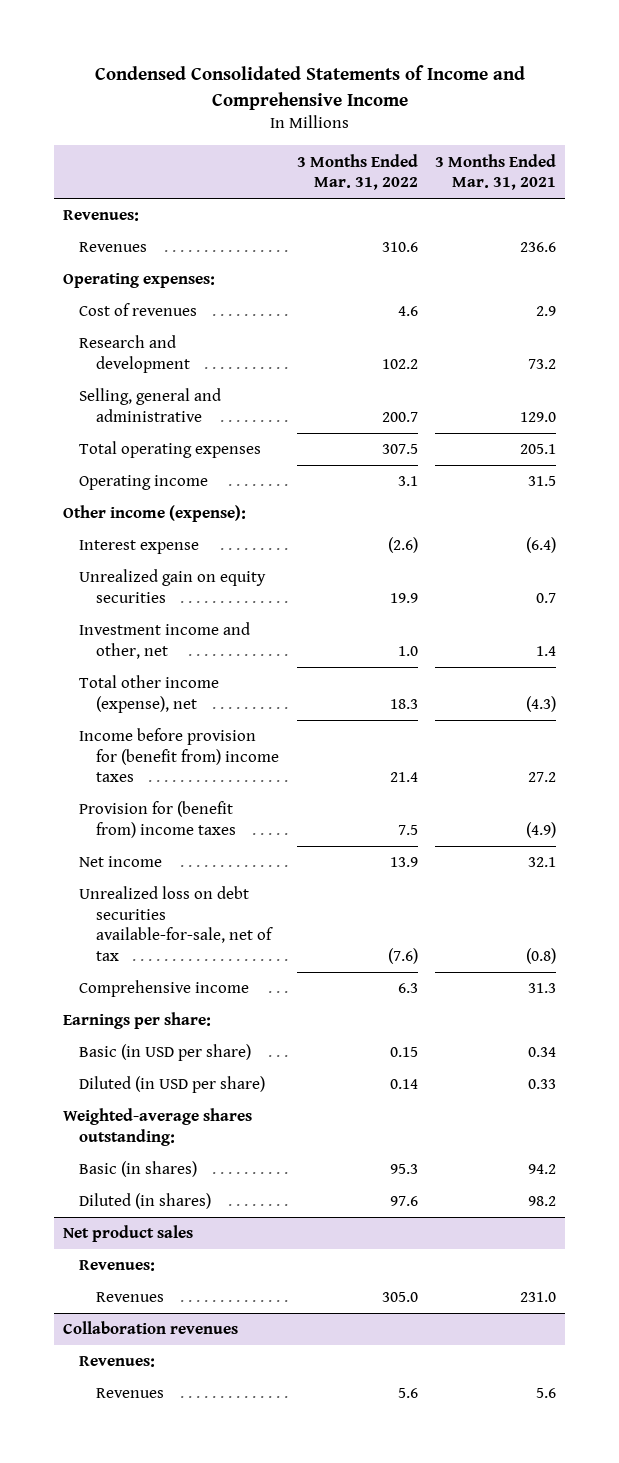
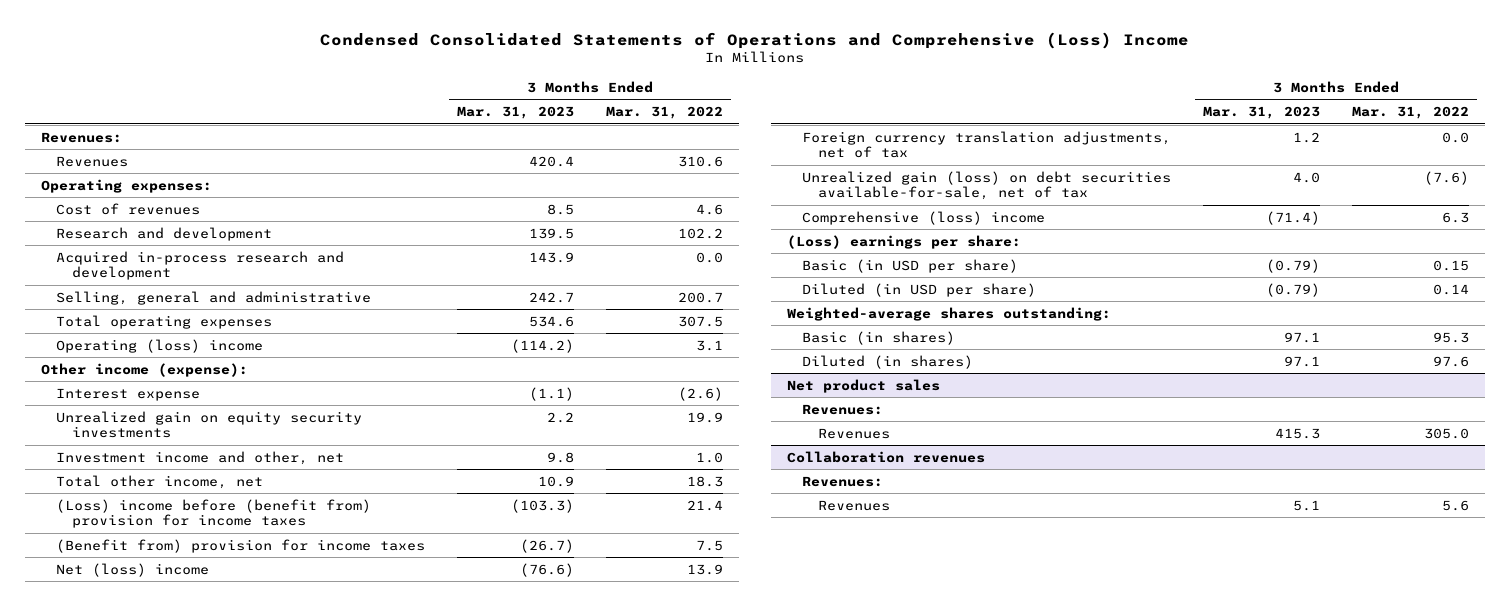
[94,64,525,110] Condensed Consolidated Statements of Income and Comprehensive Income -> [319,31,1189,49] Condensed Consolidated Statements of Operations and Comprehensive (Loss) Income
[435,153,557,191] 3 Months Ended Mar. 31, 2021 -> none
none -> [457,106,575,120] Mar. 31, 2023
none -> [56,250,345,281] Acquired in-process research and development
[79,475,209,491] Operating income -> [56,338,264,353] Operating (loss) income
[79,569,267,603] Unrealized gain on equity securities -> [56,410,363,439] Unrealized gain on equity security investments
[79,675,220,713] Total other income (expense), net -> [56,474,264,489] Total other income, net
[79,728,279,783] Income before provision for (benefit from) income taxes -> [56,498,372,529] (Loss) income before (benefit from) provision for income taxes
[79,801,236,838] Provision for (benefit from) income taxes -> [56,538,426,553] (Benefit from) provision for income taxes
[79,856,163,868] Net income -> [56,562,210,577] Net (loss) income
none -> [802,130,1172,159] Foreign currency translation adjustments, net of tax
[79,886,273,962] Unrealized loss on debt securities available-for-sale, net of tax -> [802,170,1172,201] Unrealized gain (loss) on debt securities available-for-sale, net of tax
[79,980,250,998] Comprehensive income -> [802,210,1046,225] Comprehensive (loss) income
[62,1012,211,1030] Earnings per share: -> [786,234,1021,249] (Loss) earnings per share:

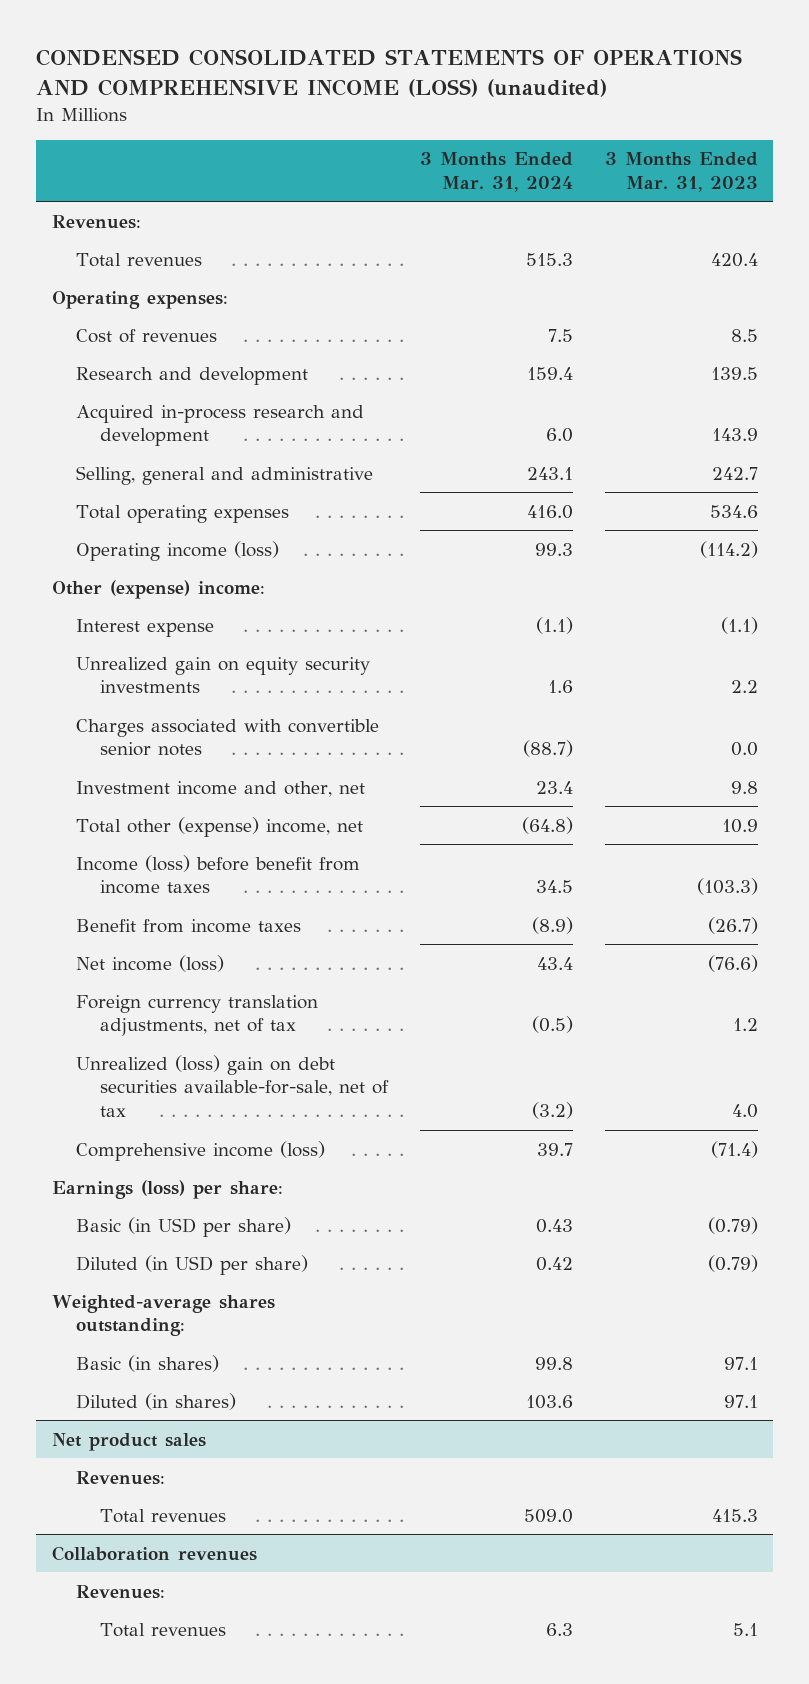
[319,31,1189,49] Condensed Consolidated Statements of Operations and Comprehensive (Loss) Income -> [35,49,742,97] CONDENSED CONSOLIDATED STATEMENTS OF OPERATIONS AND COMPREHENSIVE INCOME (LOSS) (unaudited)
[605,106,723,120] Mar. 31, 2022 -> none
none -> [419,152,573,192] 3 Months Ended Mar. 31, 2024
[56,155,129,167] Revenues -> [75,252,202,267] Total revenues
[56,338,264,353] Operating (loss) income -> [75,540,279,561] Operating income (loss)
[40,362,248,377] Other income (expense): -> [51,579,265,599] Other (expense) income:
none -> [75,718,379,757] Charges associated with convertible senior notes
[56,474,264,489] Total other income, net -> [75,816,363,837] Total other (expense) income, net
[56,498,372,529] (Loss) income before (benefit from) provision for income taxes -> [75,854,360,895] Income (loss) before benefit from income taxes
[56,538,426,553] (Benefit from) provision for income taxes -> [75,918,301,933] Benefit from income taxes
[56,562,210,577] Net (loss) income -> [75,954,224,972] Net income (loss)
[802,170,1172,201] Unrealized gain (loss) on debt securities available-for-sale, net of tax -> [75,1054,390,1118] Unrealized (loss) gain on debt securities available-for-sale, net of tax
[802,210,1046,225] Comprehensive (loss) income -> [75,1140,325,1161] Comprehensive income (loss)
[786,234,1021,249] (Loss) earnings per share: -> [51,1179,283,1199] Earnings (loss) per share:
[818,427,891,439] Revenues -> [100,1508,227,1523] Total revenues
[818,499,891,511] Revenues -> [100,1622,227,1637] Total revenues

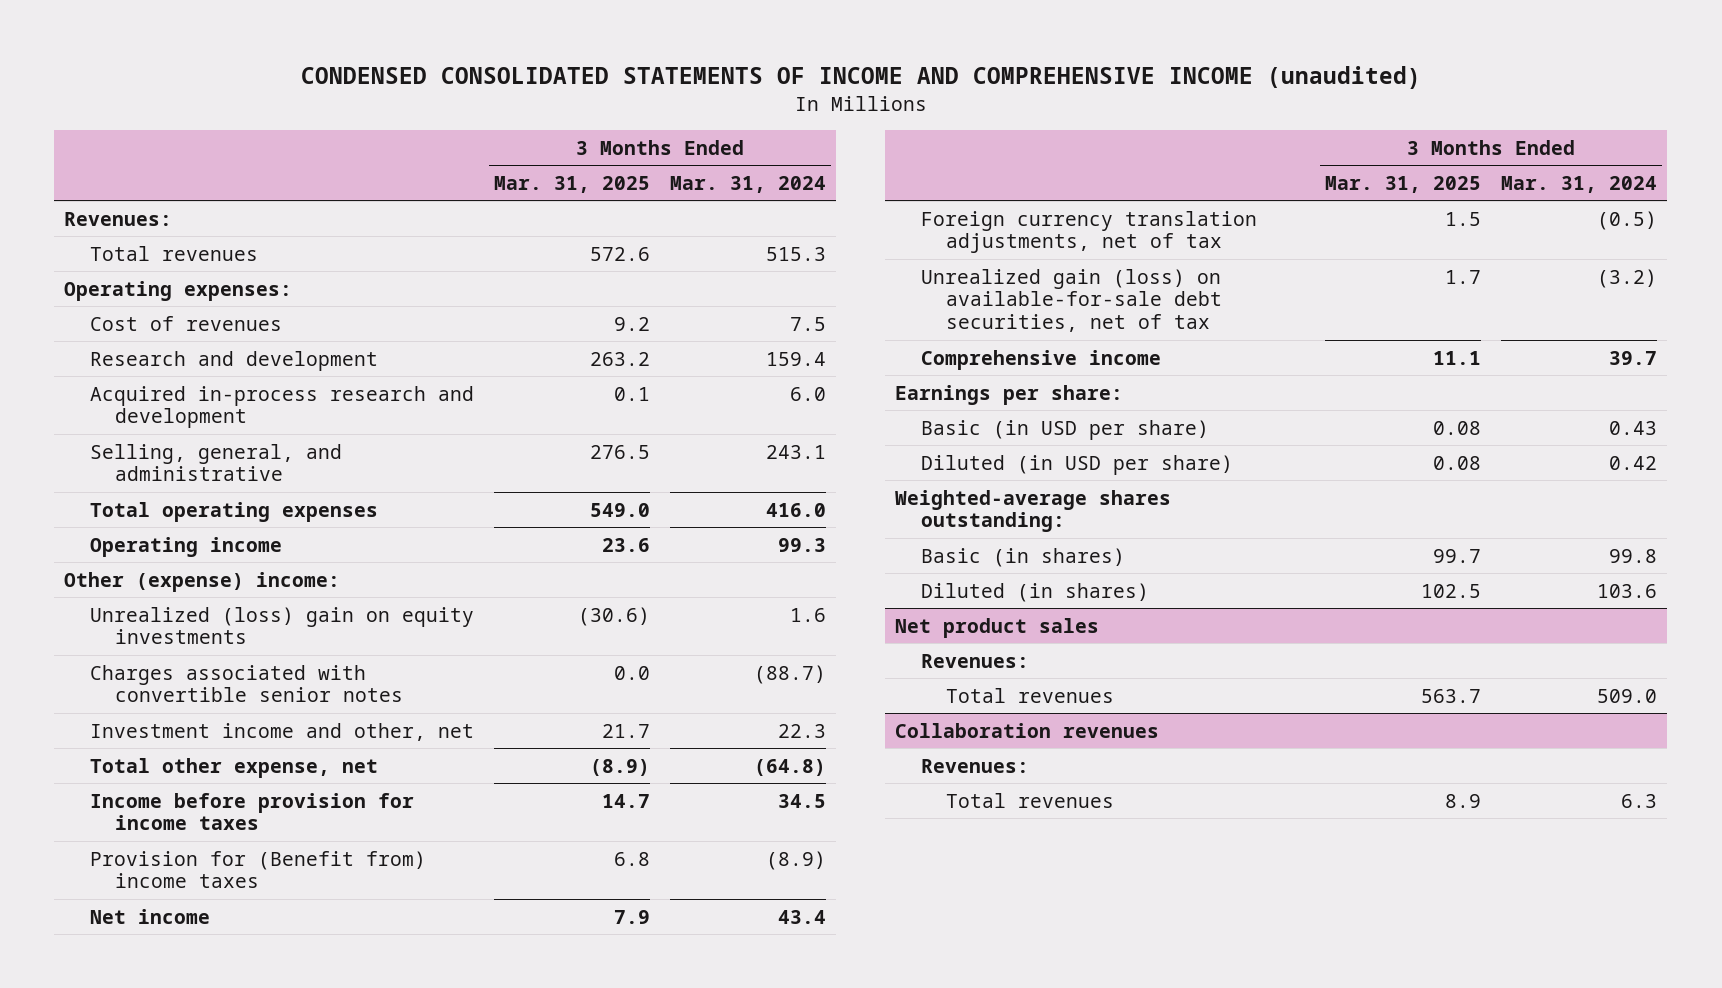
[35,49,742,97] CONDENSED CONSOLIDATED STATEMENTS OF OPERATIONS AND COMPREHENSIVE INCOME (LOSS) (unaudited) -> [300,66,1421,90] CONDENSED CONSOLIDATED STATEMENTS OF INCOME AND COMPREHENSIVE INCOME (unaudited)
[604,152,758,192] 3 Months Ended Mar. 31, 2023 -> none
none -> [494,175,651,193] Mar. 31, 2025
[75,465,373,485] Selling, general and administrative -> [89,443,342,482] Selling, general, and administrative
[75,540,279,561] Operating income (loss) -> [89,536,282,557] Operating income
[75,618,214,637] Interest expense -> none
[75,656,370,694] Unrealized gain on equity security investments -> [89,606,474,645] Unrealized (loss) gain on equity investments
[535,780,573,794] 23.4 -> [778,723,827,738] 22.3
[75,816,363,837] Total other (expense) income, net -> [89,757,378,778] Total other expense, net
[75,854,360,895] Income (loss) before benefit from income taxes -> [89,792,414,831] Income before provision for income taxes
[75,918,301,933] Benefit from income taxes -> [89,850,426,889] Provision for (Benefit from) income taxes
[75,954,224,972] Net income (loss) -> [89,908,210,924] Net income
[75,1054,390,1118] Unrealized (loss) gain on debt securities available-for-sale, net of tax -> [920,268,1223,333] Unrealized gain (loss) on available-for-sale debt securities, net of tax
[75,1140,325,1161] Comprehensive income (loss) -> [920,349,1161,370] Comprehensive income
[51,1179,283,1199] Earnings (loss) per share: -> [895,384,1124,405] Earnings per share:

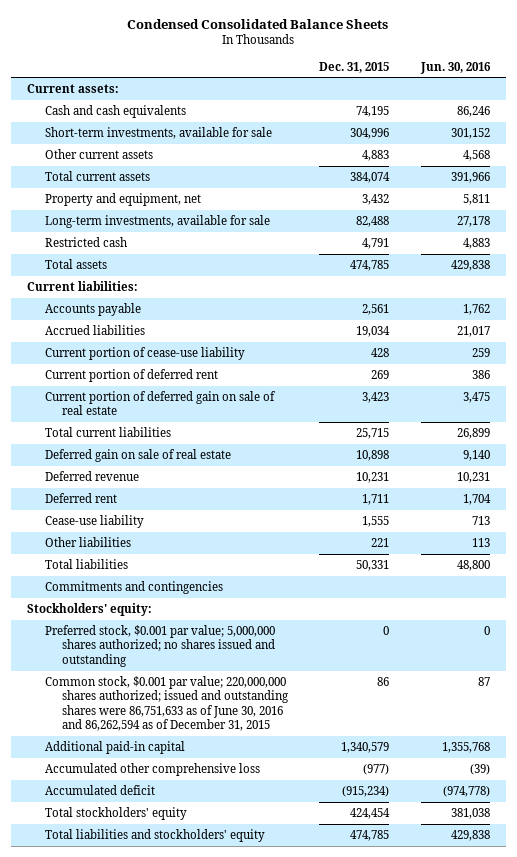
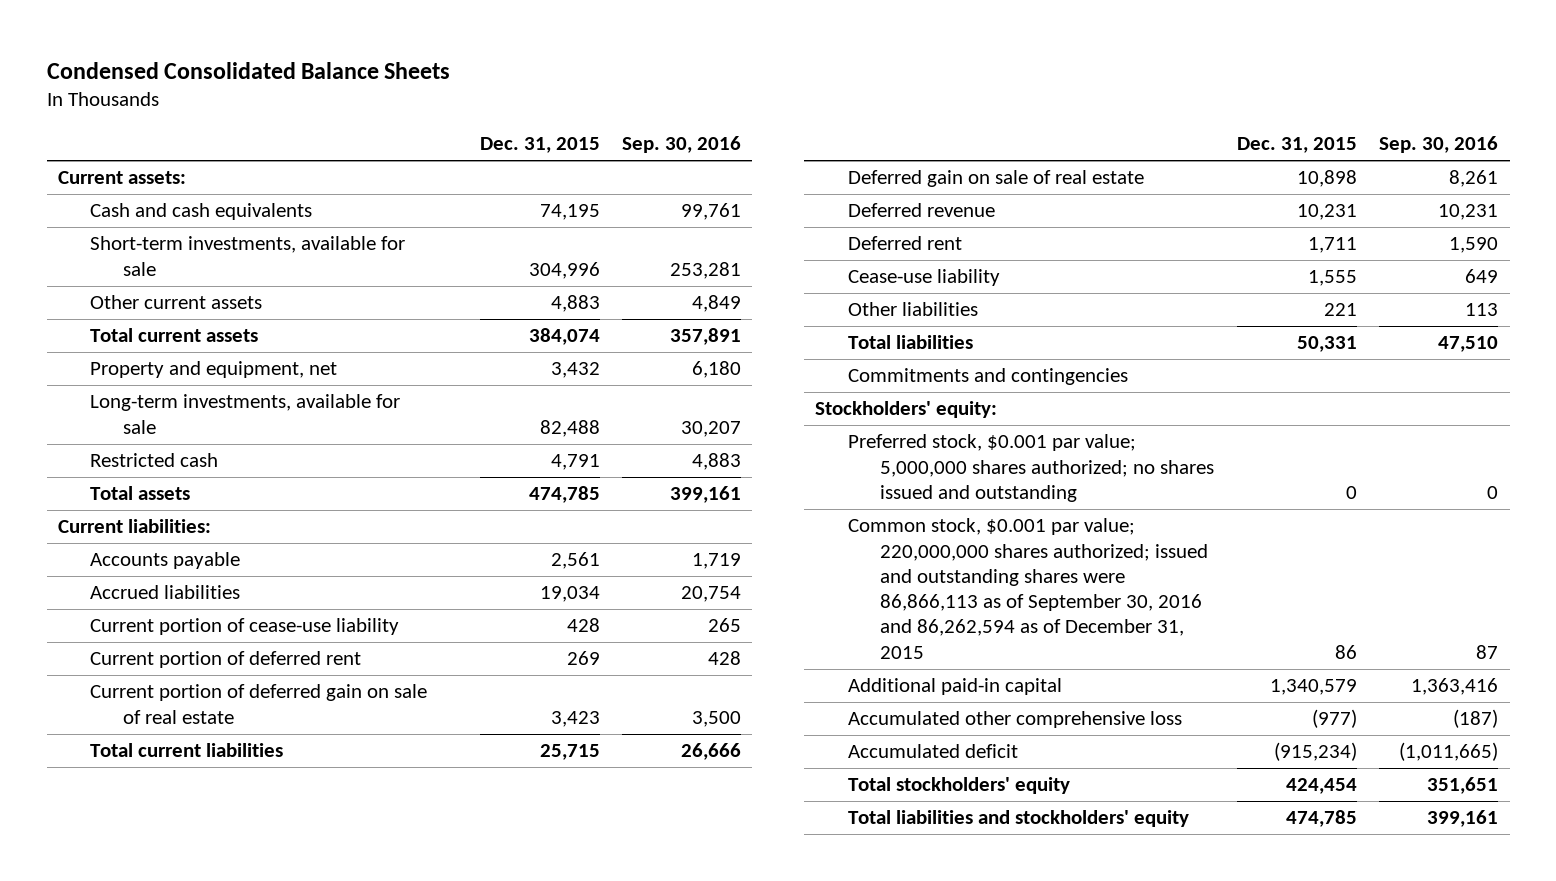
[419,61,491,74] Jun. 30, 2016 -> none
none -> [622,136,742,154] Sep. 30, 2016
[44,675,290,732] Common stock, $0.001 par value; 220,000,000 shares authorized; issued and outstanding shares were 86,751,633 as of June 30, 2016 and 86,262,594 as of December 31, 2015 -> [847,518,1209,659] Common stock, $0.001 par value; 220,000,000 shares authorized; issued and outstanding shares were 86,866,113 as of September 30, 2016 and 86,262,594 as of December 31, 2015

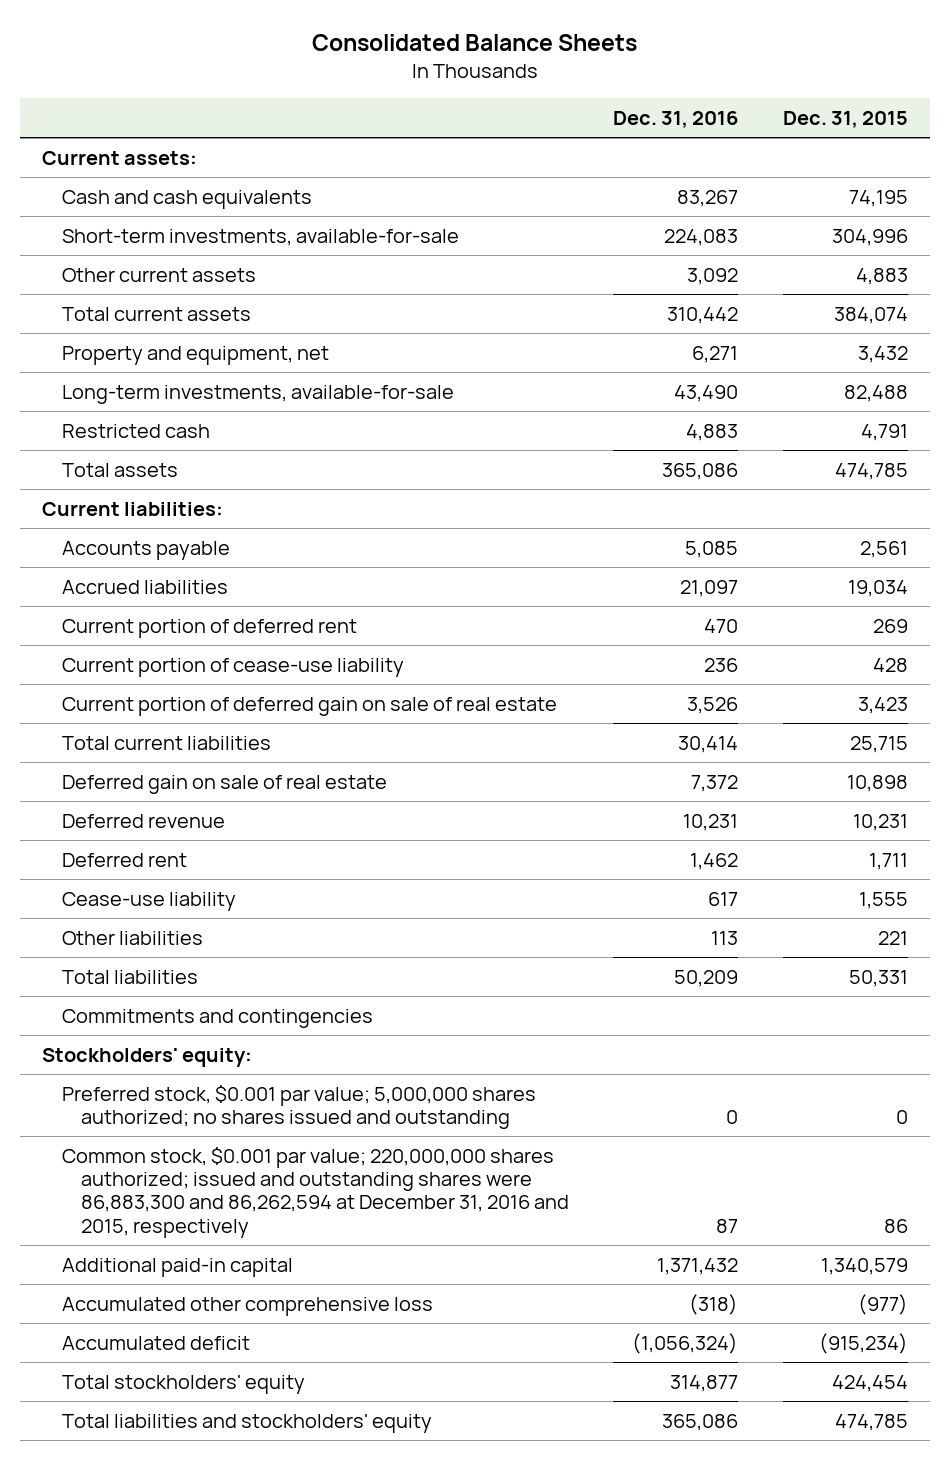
[46,61,450,79] Condensed Consolidated Balance Sheets -> [311,34,637,52] Consolidated Balance Sheets
[622,136,742,154] Sep. 30, 2016 -> none
none -> [613,110,739,128] Dec. 31, 2016
[90,236,406,276] Short-term investments, available for sale -> [61,228,459,246] Short-term investments, available-for-sale
[90,394,401,434] Long-term investments, available for sale -> [61,384,454,404] Long-term investments, available-for-sale
[90,618,400,636] Current portion of cease-use liability -> [61,657,404,677] Current portion of cease-use liability
[847,518,1209,659] Common stock, $0.001 par value; 220,000,000 shares authorized; issued and outstanding shares were 86,866,113 as of September 30, 2016 and 86,262,594 as of December 31, 2015 -> [61,1146,570,1238] Common stock, $0.001 par value; 220,000,000 shares authorized; issued and outstanding shares were 86,883,300 and 86,262,594 at December 31, 2016 and 2015, respectively

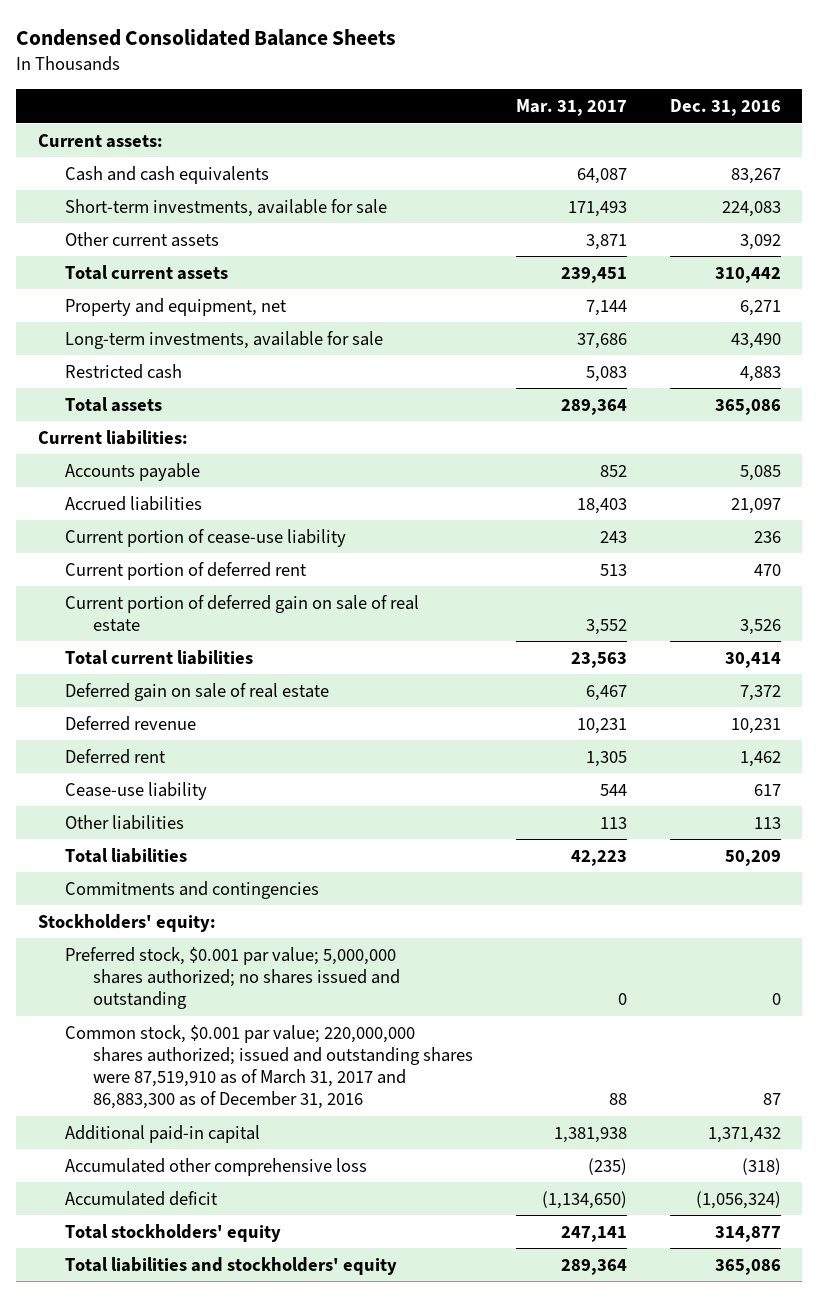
[311,34,637,52] Consolidated Balance Sheets -> [16,29,397,47] Condensed Consolidated Balance Sheets
[782,110,908,128] Dec. 31, 2015 -> none
none -> [515,99,627,117] Mar. 31, 2017
[61,228,459,246] Short-term investments, available-for-sale -> [65,198,388,217] Short-term investments, available for sale
[61,384,454,404] Long-term investments, available-for-sale -> [65,330,384,349] Long-term investments, available for sale
[61,618,357,638] Current portion of deferred rent -> [65,561,308,580] Current portion of deferred rent
[61,1146,570,1238] Common stock, $0.001 par value; 220,000,000 shares authorized; issued and outstanding shares were 86,883,300 and 86,262,594 at December 31, 2016 and 2015, respectively -> [65,1024,474,1109] Common stock, $0.001 par value; 220,000,000 shares authorized; issued and outstanding shares were 87,519,910 as of March 31, 2017 and 86,883,300 as of December 31, 2016

